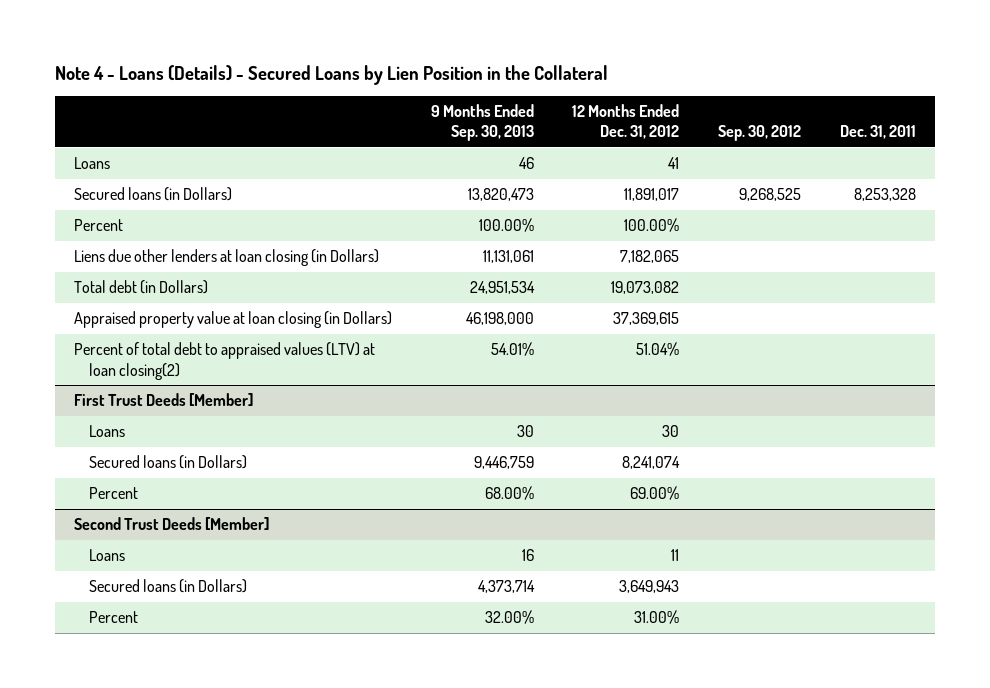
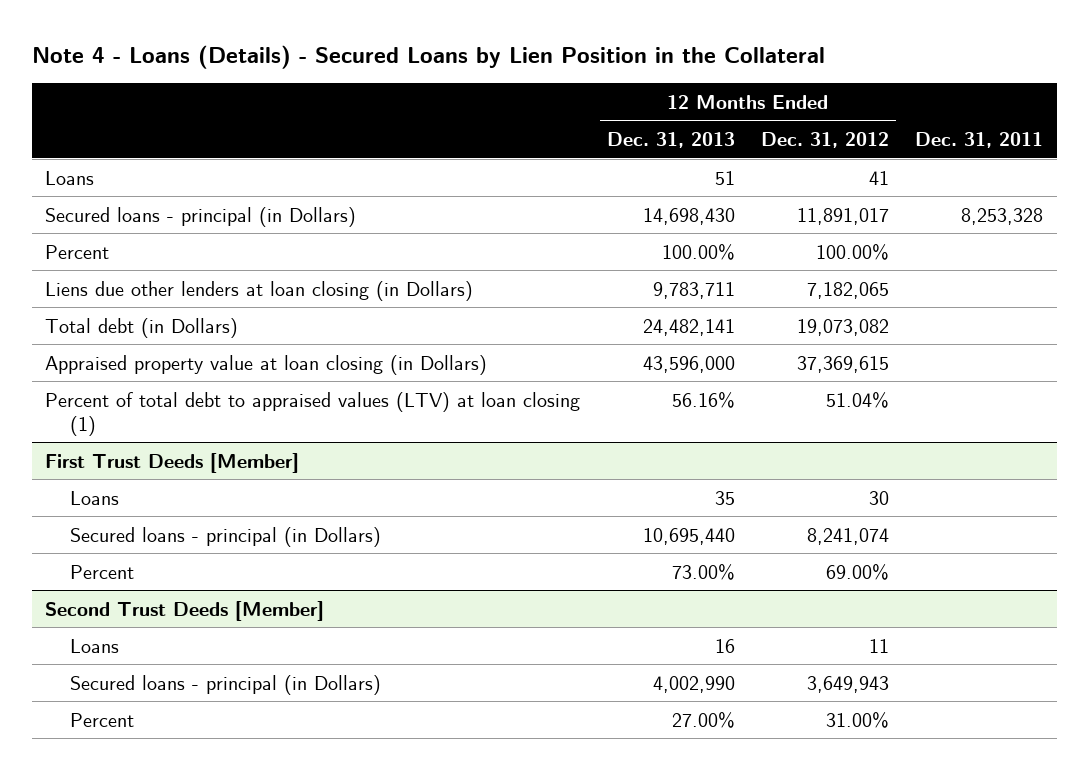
[430,103,534,142] 9 Months Ended Sep. 30, 2013 -> none
[718,125,802,142] Sep. 30, 2012 -> none
none -> [606,132,735,149] Dec. 31, 2013
[74,187,233,202] Secured loans (in Dollars) -> [45,206,357,227] Secured loans - principal (in Dollars)
[74,342,376,380] Percent of total debt to appraised values (LTV) at loan closing(2) -> [45,391,581,436] Percent of total debt to appraised values (LTV) at loan closing (1)
[88,455,247,470] Secured loans (in Dollars) -> [70,526,382,547] Secured loans - principal (in Dollars)
[88,579,247,594] Secured loans (in Dollars) -> [70,674,382,695] Secured loans - principal (in Dollars)

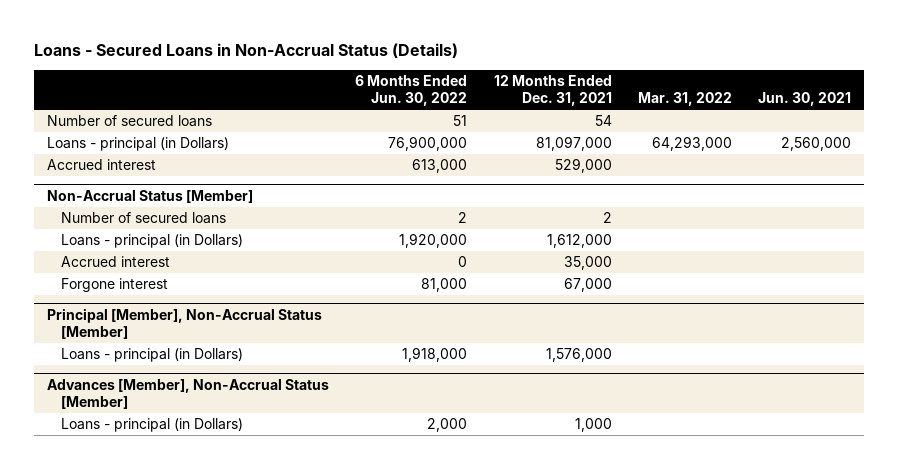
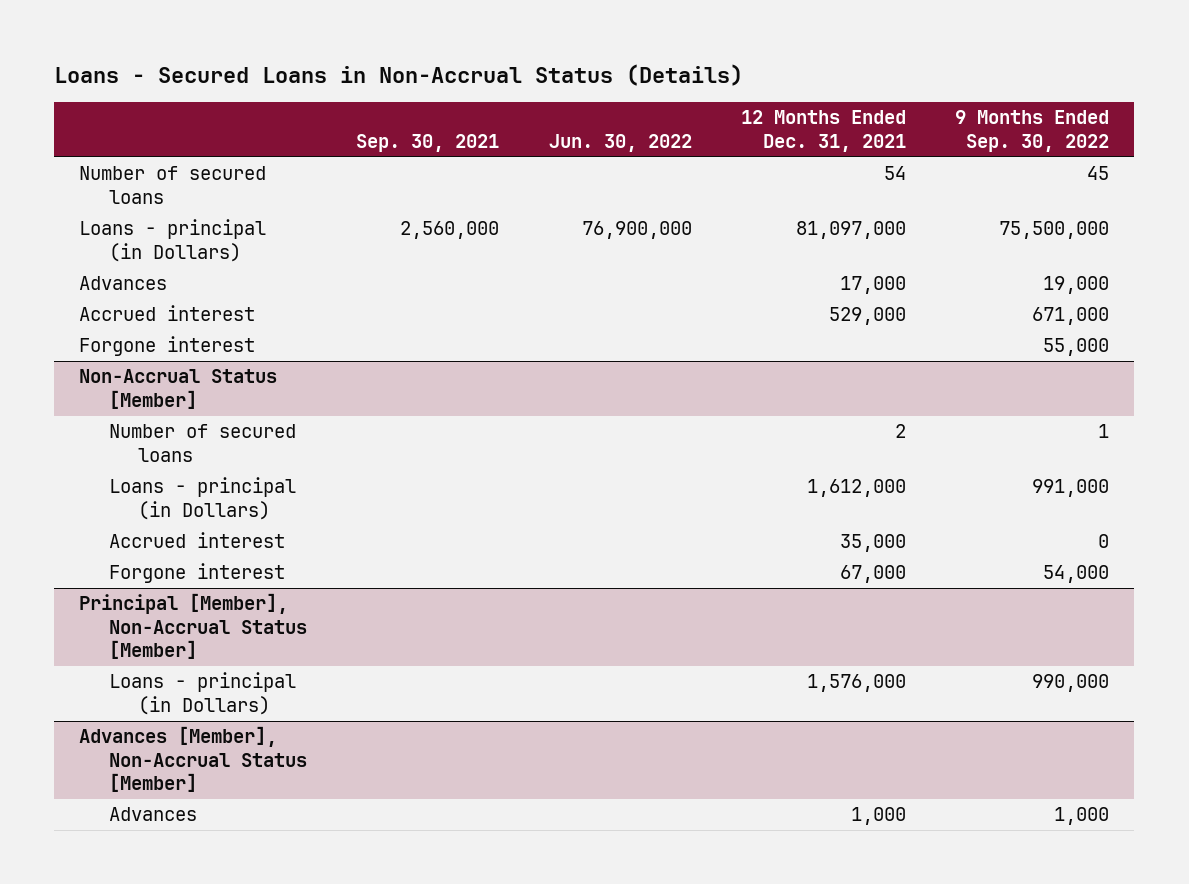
[355,74,468,106] 6 Months Ended Jun. 30, 2022 -> none
[638,91,733,106] Mar. 31, 2022 -> none
[758,91,852,106] Jun. 30, 2021 -> none
none -> [356,133,500,152] Sep. 30, 2021
none -> [548,133,692,152] Jun. 30, 2022
none -> [955,110,1110,152] 9 Months Ended Sep. 30, 2022
none -> [79,276,168,291] Advances
none -> [79,336,256,357] Forgone interest
[61,418,244,433] Loans - principal (in Dollars) -> none
none -> [108,807,197,822] Advances

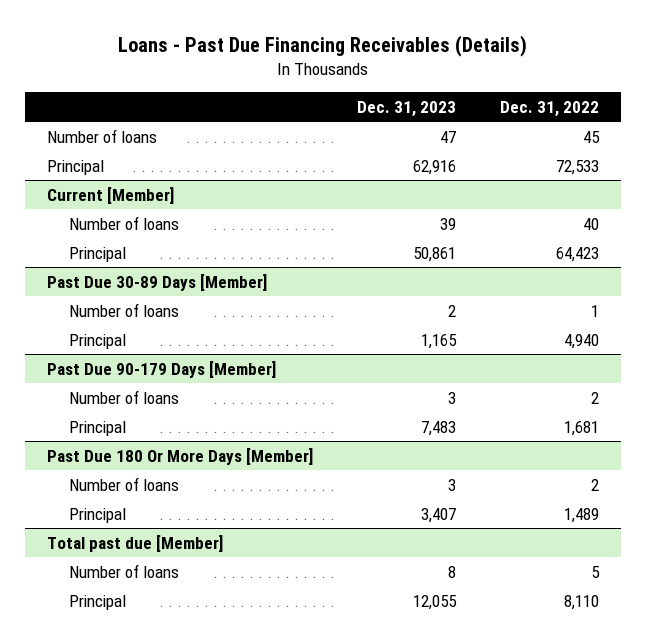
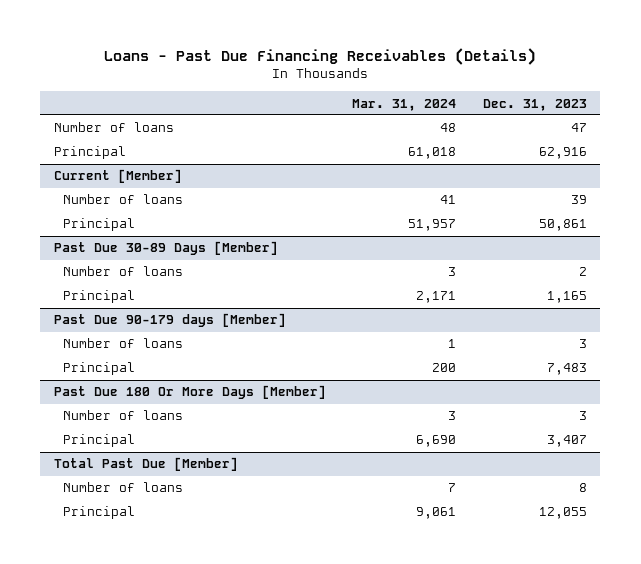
[500,100,600,117] Dec. 31, 2022 -> none
none -> [352,98,457,111] Mar. 31, 2024
[46,360,276,378] Past Due 90-179 Days [Member] -> [53,313,286,328] Past Due 90-179 days [Member]
[46,534,223,552] Total past due [Member] -> [53,457,238,472] Total Past Due [Member]

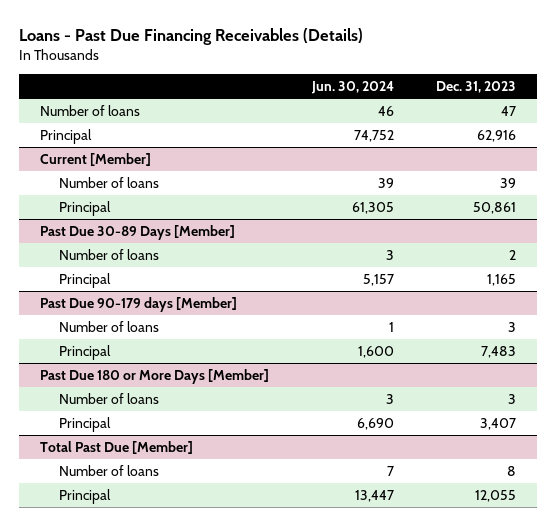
[352,98,457,111] Mar. 31, 2024 -> none
none -> [310,81,394,95] Jun. 30, 2024
[53,385,326,400] Past Due 180 Or More Days [Member] -> [40,369,270,385] Past Due 180 or More Days [Member]

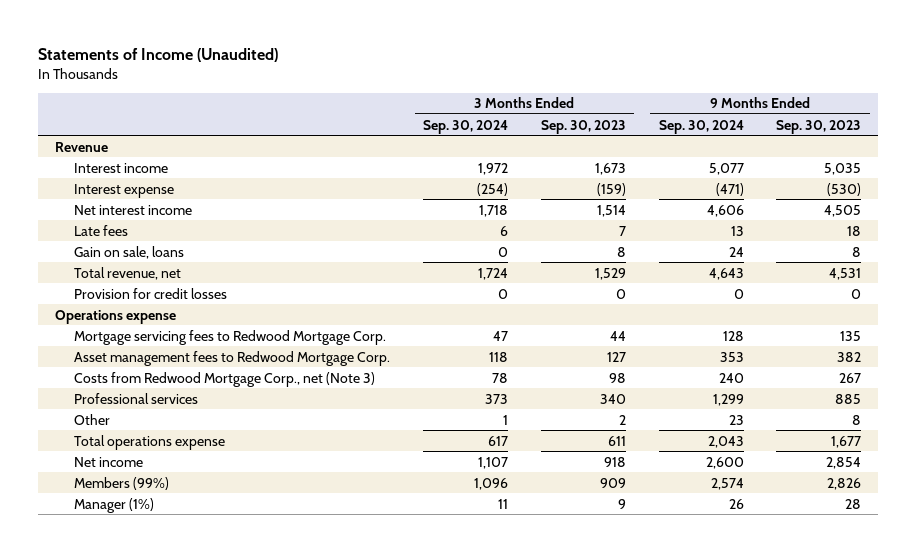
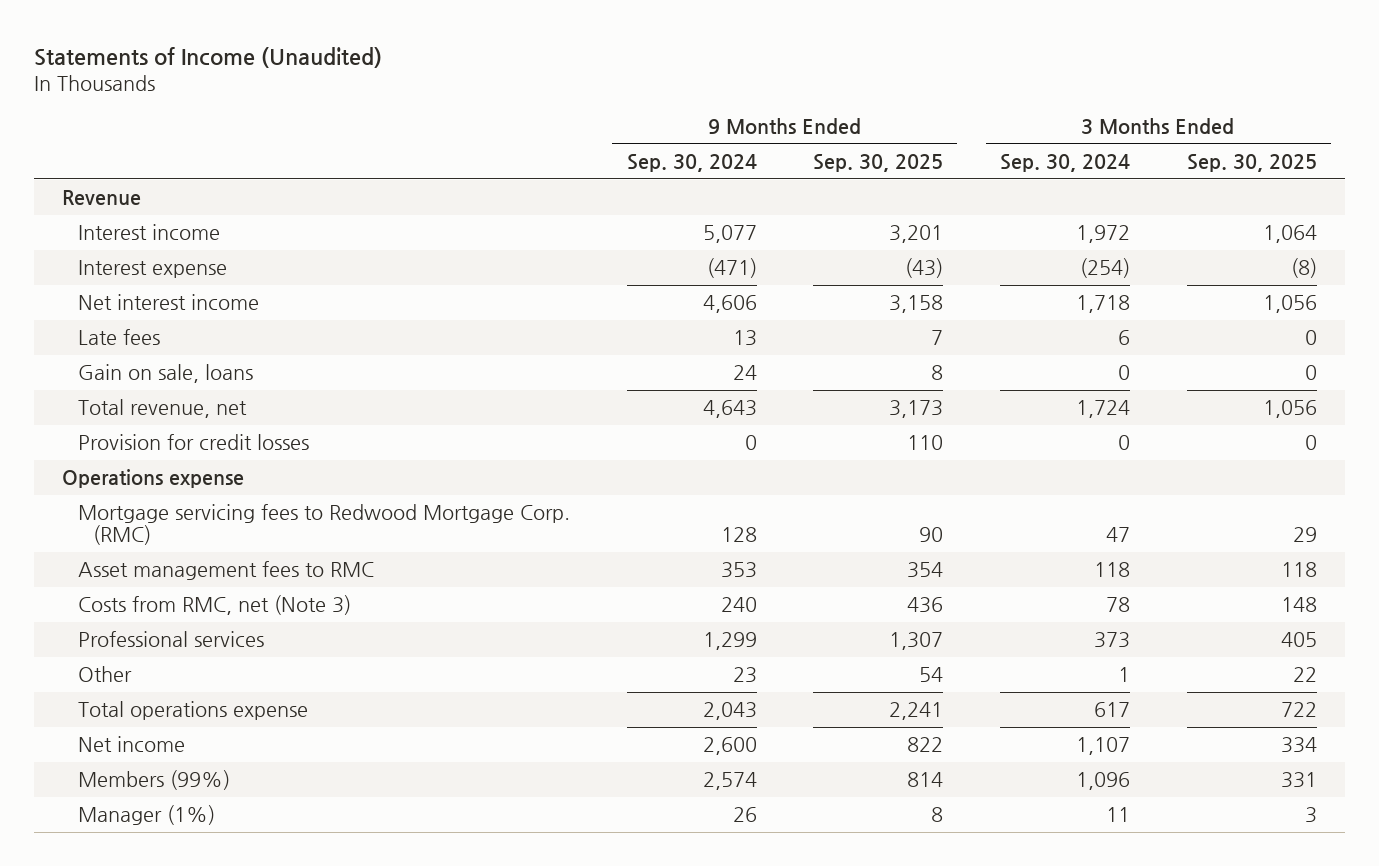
[540,119,626,134] Sep. 30, 2023 -> none
[776,119,862,134] Sep. 30, 2023 -> none
none -> [813,154,944,173] Sep. 30, 2025
none -> [1186,154,1317,173] Sep. 30, 2025
[74,329,387,345] Mortgage servicing fees to Redwood Mortgage Corp. -> [77,504,570,546] Mortgage servicing fees to Redwood Mortgage Corp. (RMC)
[74,350,391,366] Asset management fees to Redwood Mortgage Corp. -> [77,561,374,581] Asset management fees to RMC
[74,371,376,387] Costs from Redwood Mortgage Corp., net (Note 3) -> [77,595,351,616] Costs from RMC, net (Note 3)

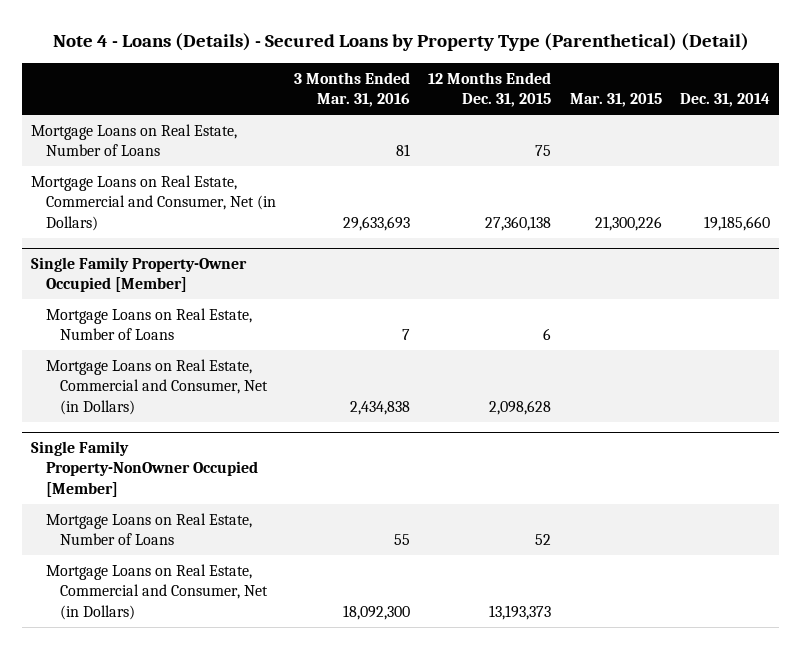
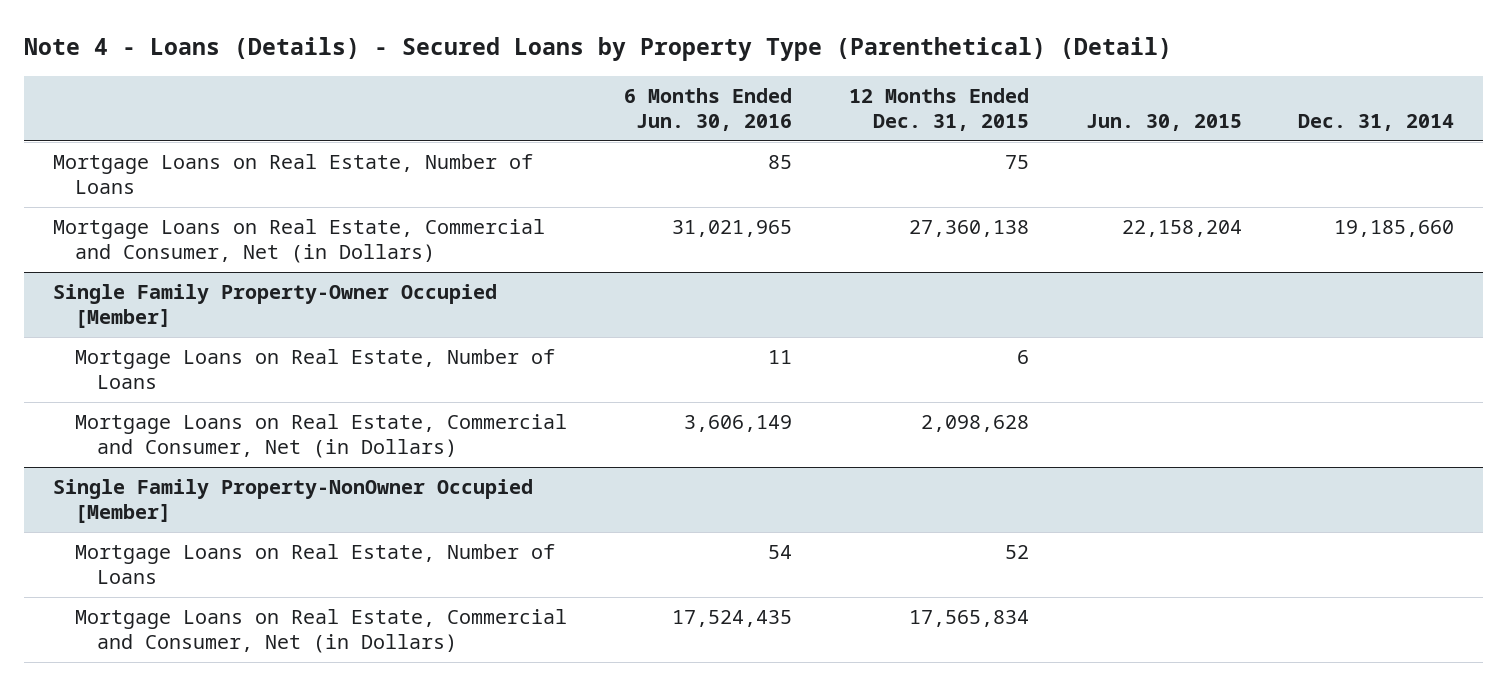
[294,71,411,108] 3 Months Ended Mar. 31, 2016 -> none
[569,93,662,108] Mar. 31, 2015 -> none
none -> [623,87,792,132] 6 Months Ended Jun. 30, 2016
none -> [1085,114,1242,132] Jun. 30, 2015
[489,604,552,620] 13,193,373 -> [908,610,1029,628] 17,565,834

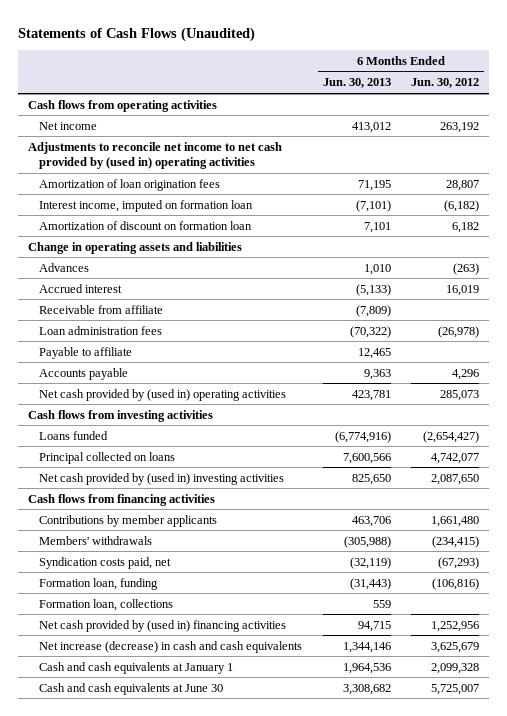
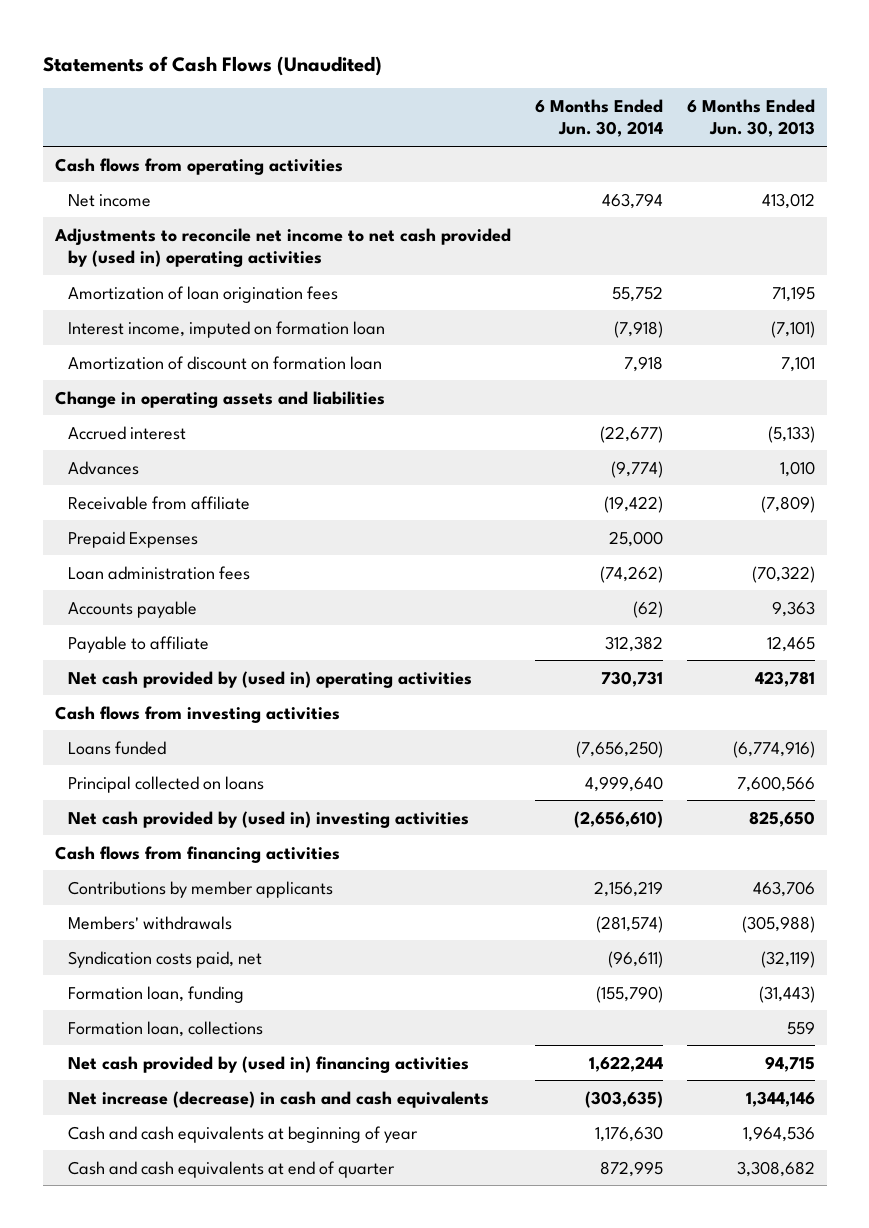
[411,78,480,89] Jun. 30, 2012 -> none
none -> [534,98,663,138] 6 Months Ended Jun. 30, 2014
[39,262,90,272] Advances -> [68,460,140,475] Advances
none -> [68,530,199,548] Prepaid Expenses
[39,346,133,359] Payable to affiliate -> [68,635,210,653] Payable to affiliate
[39,661,234,674] Cash and cash equivalents at January 1 -> [68,1125,419,1143] Cash and cash equivalents at beginning of year
[39,682,224,695] Cash and cash equivalents at June 30 -> [68,1160,396,1178] Cash and cash equivalents at end of quarter

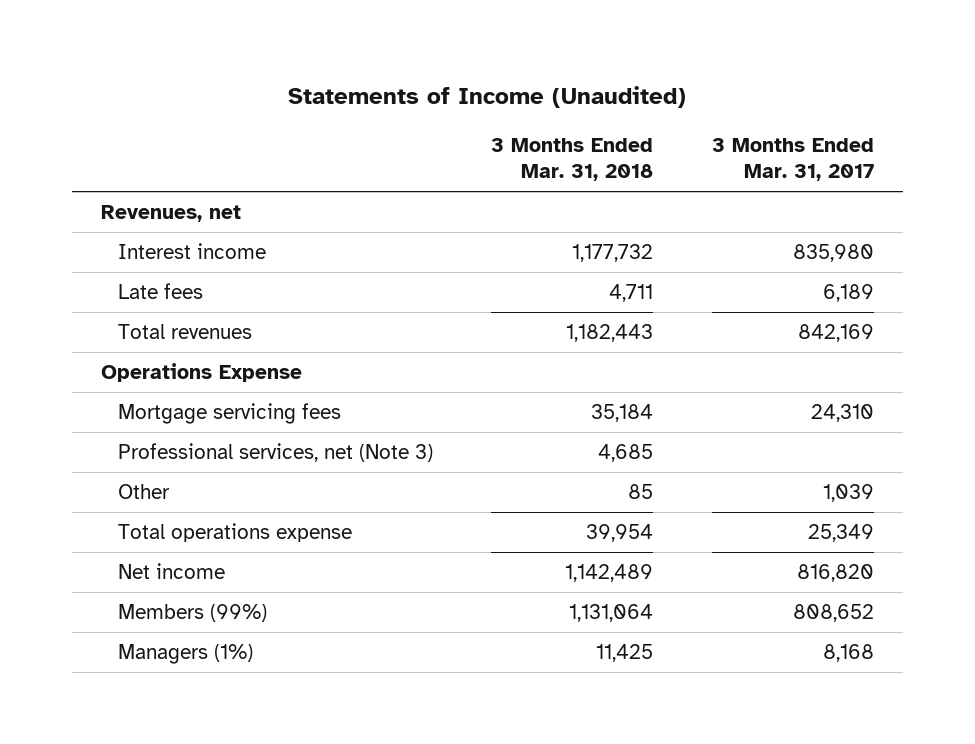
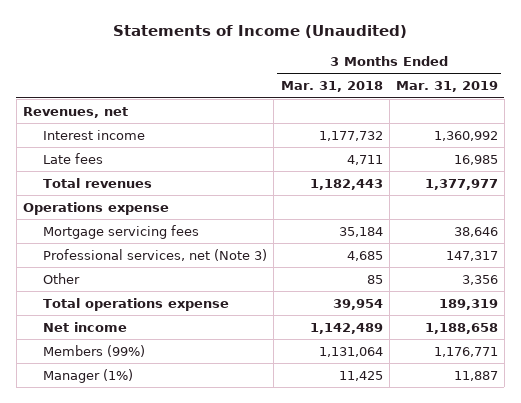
[712,137,875,182] 3 Months Ended Mar. 31, 2017 -> none
none -> [395,81,498,93] Mar. 31, 2019
[100,362,302,382] Operations Expense -> [22,201,169,215] Operations expense
[117,643,253,664] Managers (1%) -> [43,368,134,383] Manager (1%)

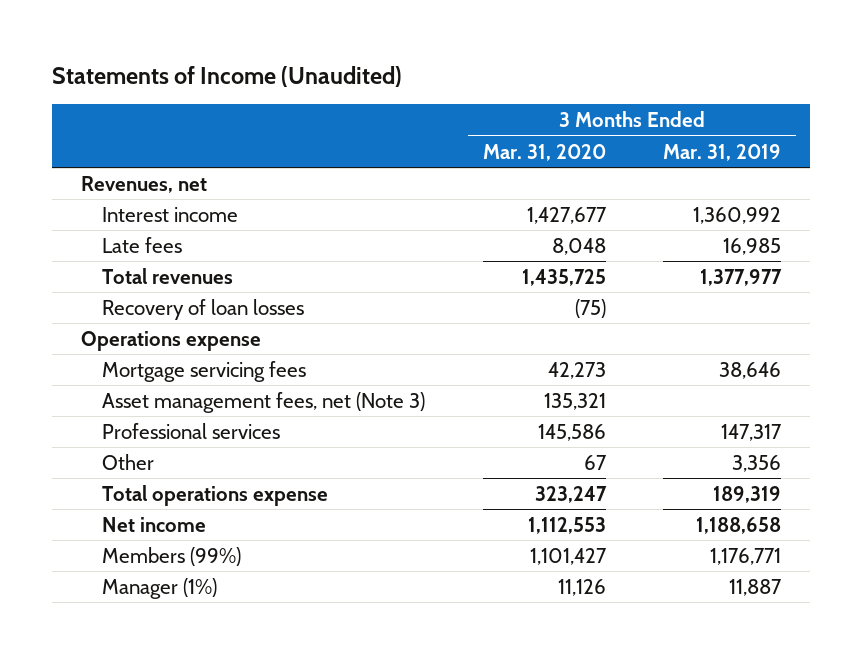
[280,81,383,93] Mar. 31, 2018 -> none
none -> [482,143,606,161] Mar. 31, 2020
none -> [102,298,305,320] Recovery of loan losses
none -> [102,391,426,413] Asset management fees, net (Note 3)
[43,248,268,261] Professional services, net (Note 3) -> [102,422,281,439] Professional services

